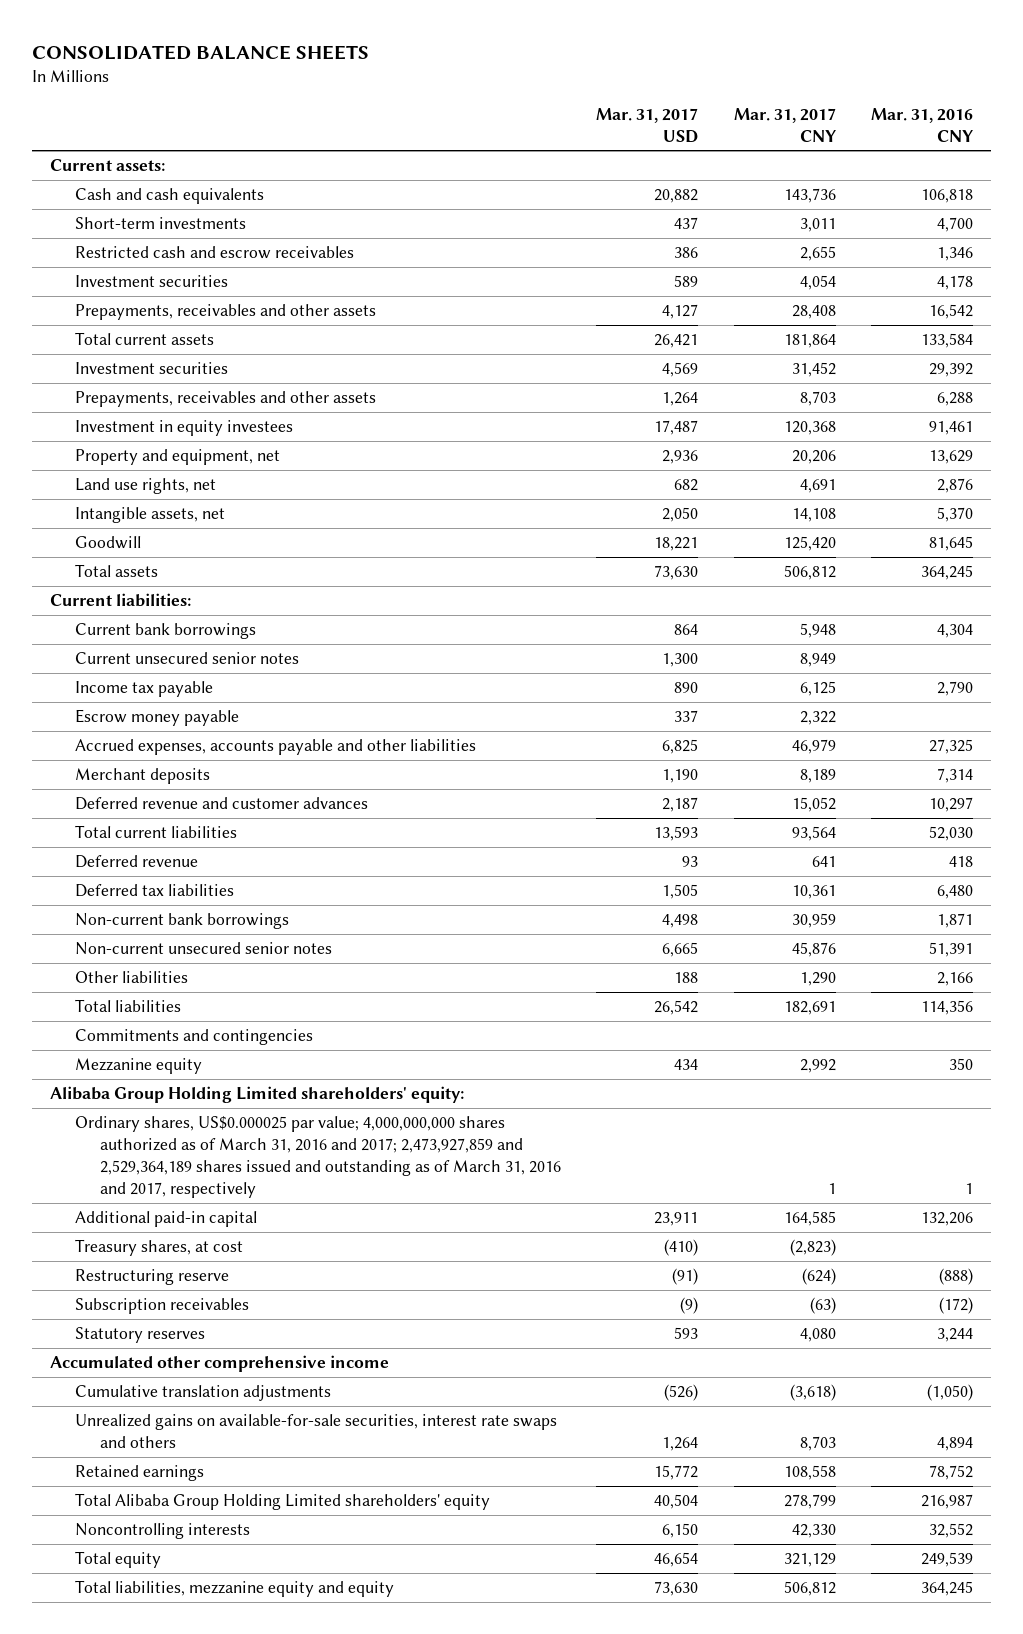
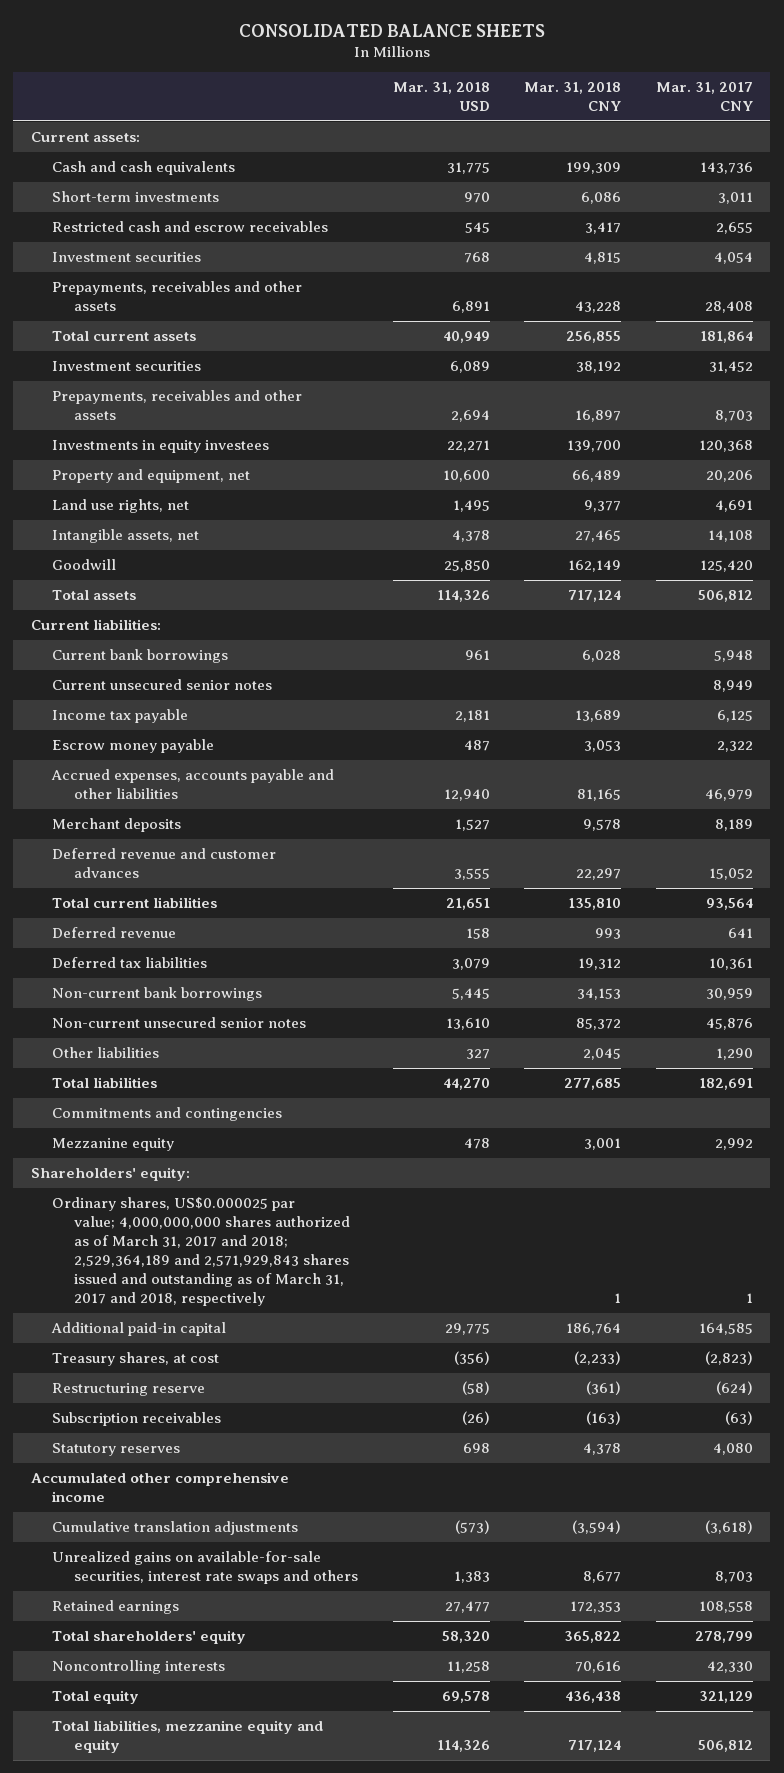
[596,107,699,143] Mar. 31, 2017 USD -> none
[870,107,973,142] Mar. 31, 2016 CNY -> none
none -> [392,81,490,112] Mar. 31, 2018 USD
none -> [524,81,622,112] Mar. 31, 2018 CNY
[74,420,293,437] Investment in equity investees -> [52,440,270,454] Investments in equity investees
[49,1086,464,1104] Alibaba Group Holding Limited shareholders' equity: -> [30,1167,190,1182] Shareholders' equity:
[74,1116,561,1199] Ordinary shares, US$0.000025 par value; 4,000,000,000 shares authorized as of March 31, 2016 and 2017; 2,473,927,859 and 2,529,364,189 shares issued and outstanding as of March 31, 2016 and 2017, respectively -> [52,1197,351,1307] Ordinary shares, US$0.000025 par value; 4,000,000,000 shares authorized as of March 31, 2017 and 2018; 2,529,364,189 and 2,571,929,843 shares issued and outstanding as of March 31, 2017 and 2018, respectively
[74,1493,490,1511] Total Alibaba Group Holding Limited shareholders' equity -> [52,1630,247,1645] Total shareholders' equity

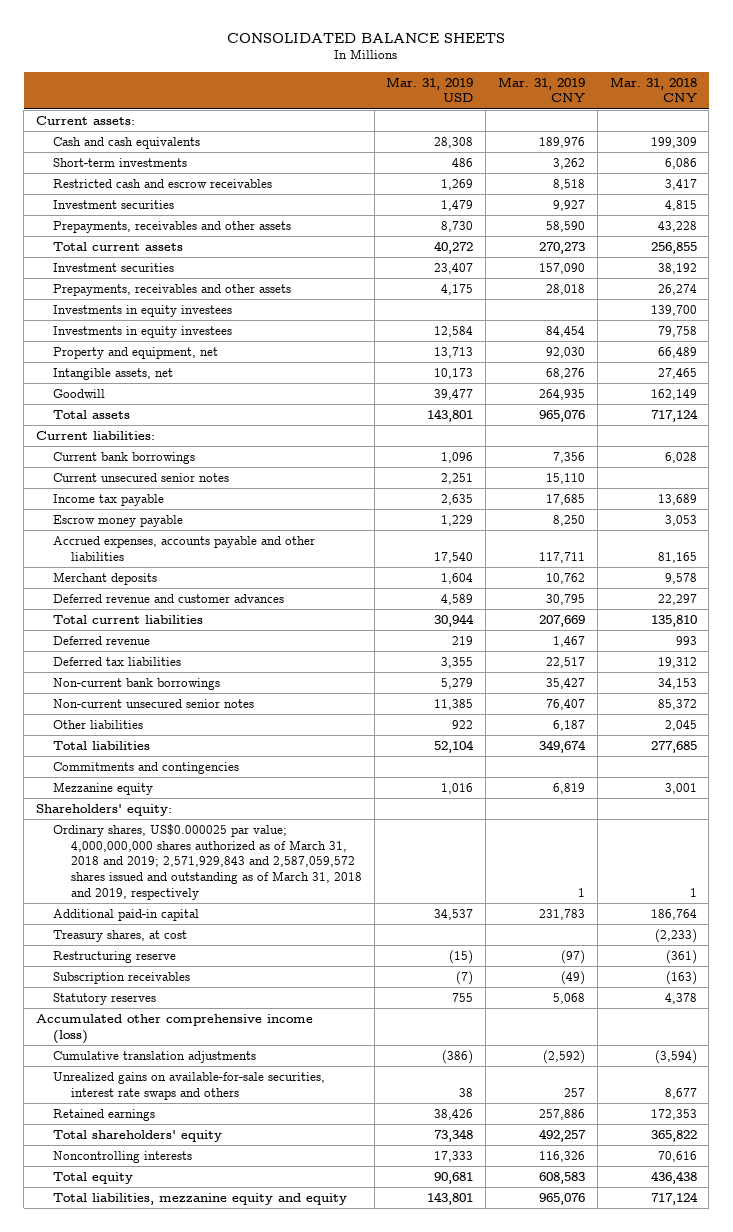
[392,81,490,112] Mar. 31, 2018 USD -> none
[656,81,754,112] Mar. 31, 2017 CNY -> none
none -> [386,76,474,103] Mar. 31, 2019 USD
none -> [497,76,585,103] Mar. 31, 2019 CNY
[575,410,622,423] 16,897 -> [657,283,697,295] 26,274
none -> [53,325,233,338] Investments in equity investees
[52,499,190,514] Land use rights, net -> none
[52,1197,351,1307] Ordinary shares, US$0.000025 par value; 4,000,000,000 shares authorized as of March 31, 2017 and 2018; 2,529,364,189 and 2,571,929,843 shares issued and outstanding as of March 31, 2017 and 2018, respectively -> [53,823,362,900] Ordinary shares, US$0.000025 par value; 4,000,000,000 shares authorized as of March 31, 2018 and 2019; 2,571,929,843 and 2,587,059,572 shares issued and outstanding as of March 31, 2018 and 2019, respectively
[30,1472,289,1503] Accumulated other comprehensive income -> [35,1013,313,1044] Accumulated other comprehensive income (loss)

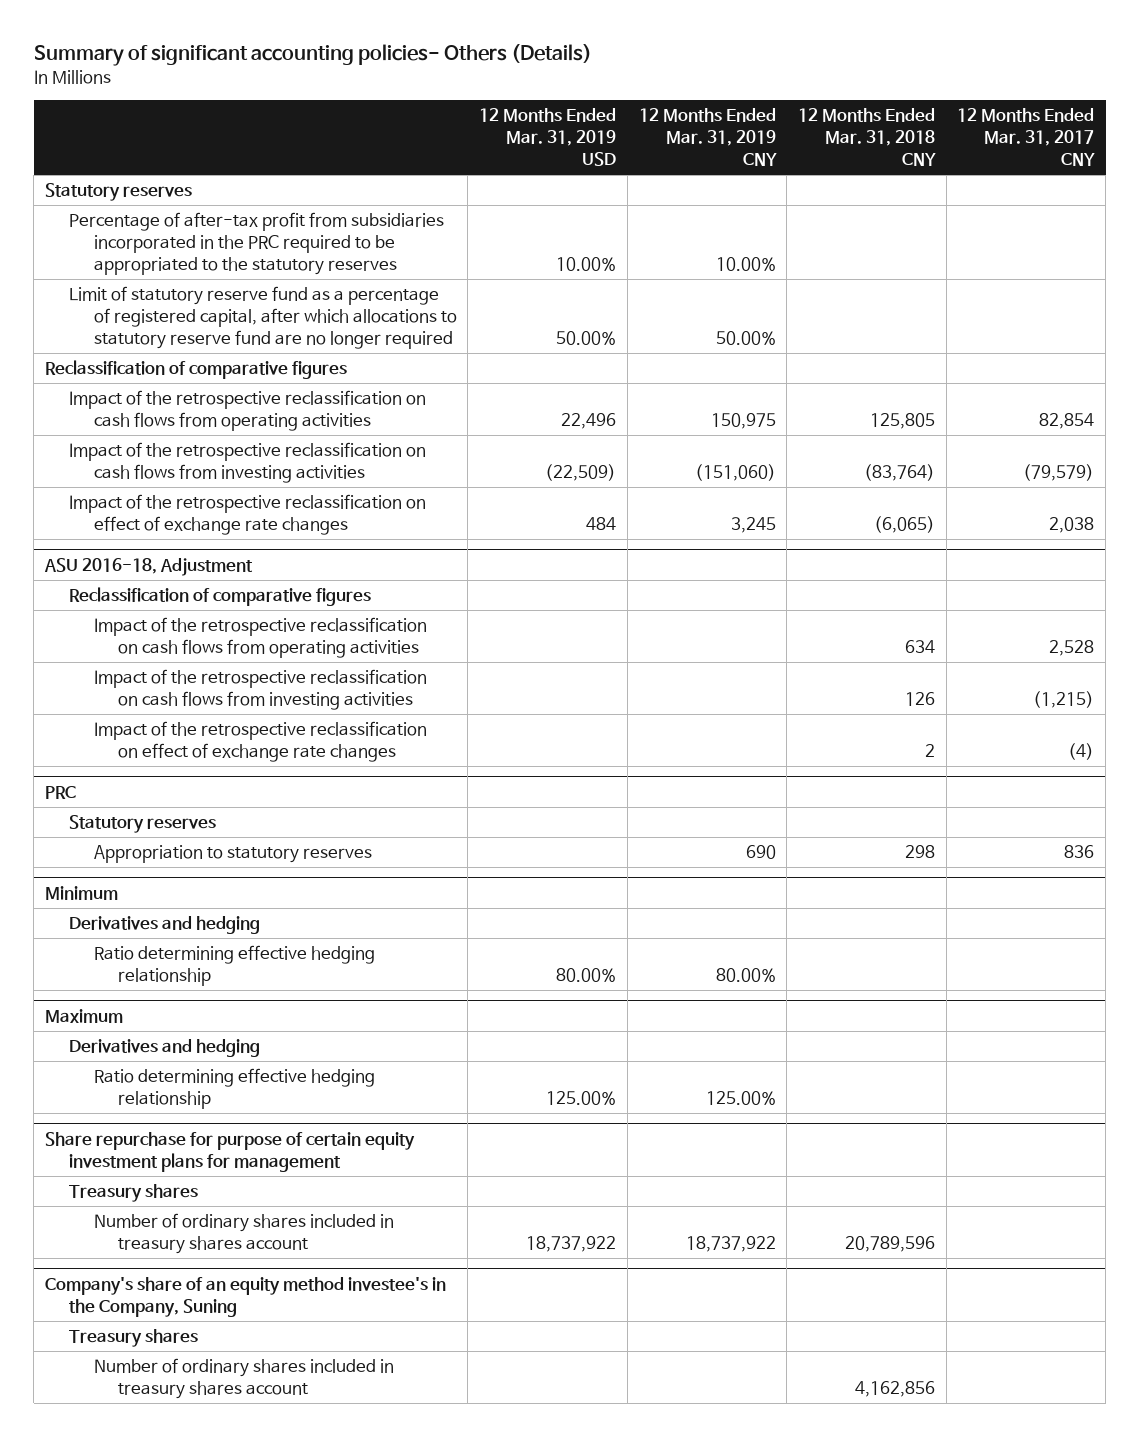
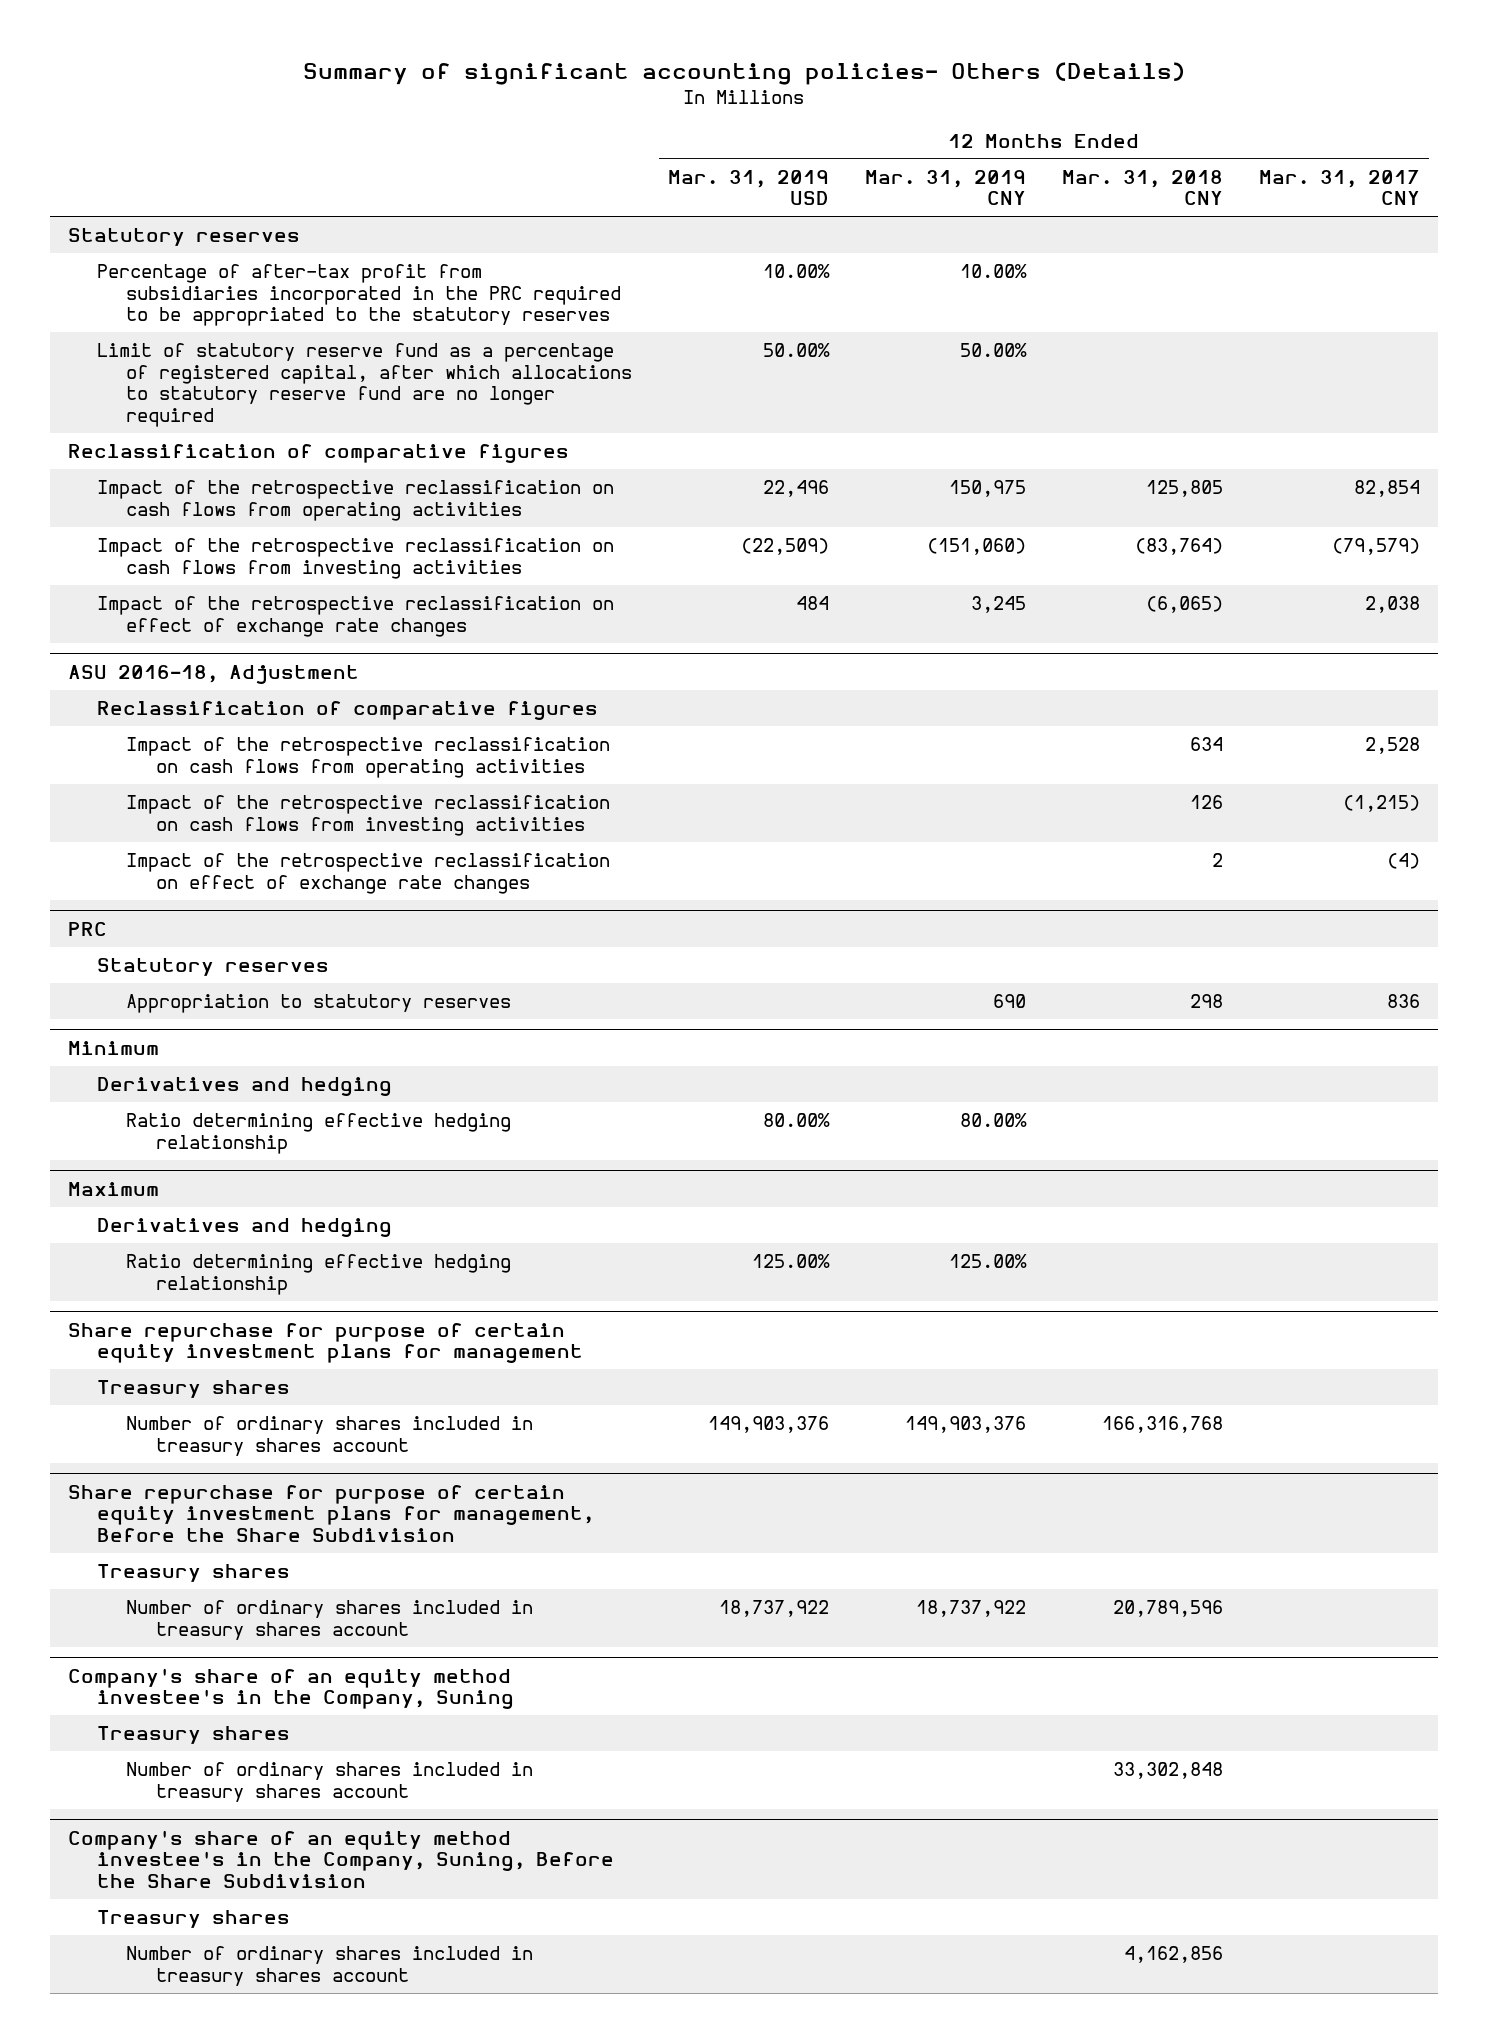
none -> [126,1416,534,1456] Number of ordinary shares included in treasury shares account
none -> [67,1484,595,1542] Share repurchase for purpose of certain equity investment plans for management, Before the Share Subdivision
none -> [97,1564,291,1583] Treasury shares
none -> [126,1762,534,1802] Number of ordinary shares included in treasury shares account
none -> [67,1829,615,1888] Company's share of an equity method investee's in the Company, Suning, Before the Share Subdivision
none -> [97,1910,291,1929] Treasury shares

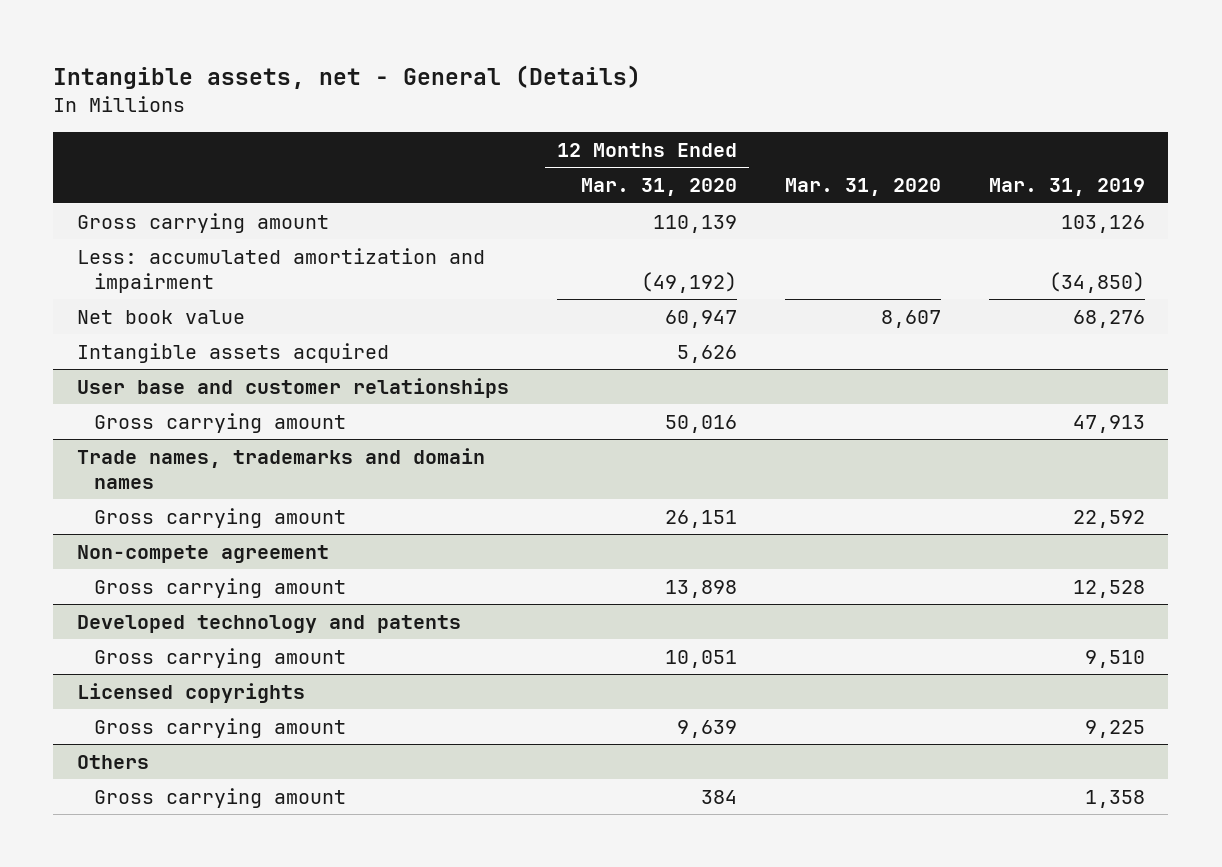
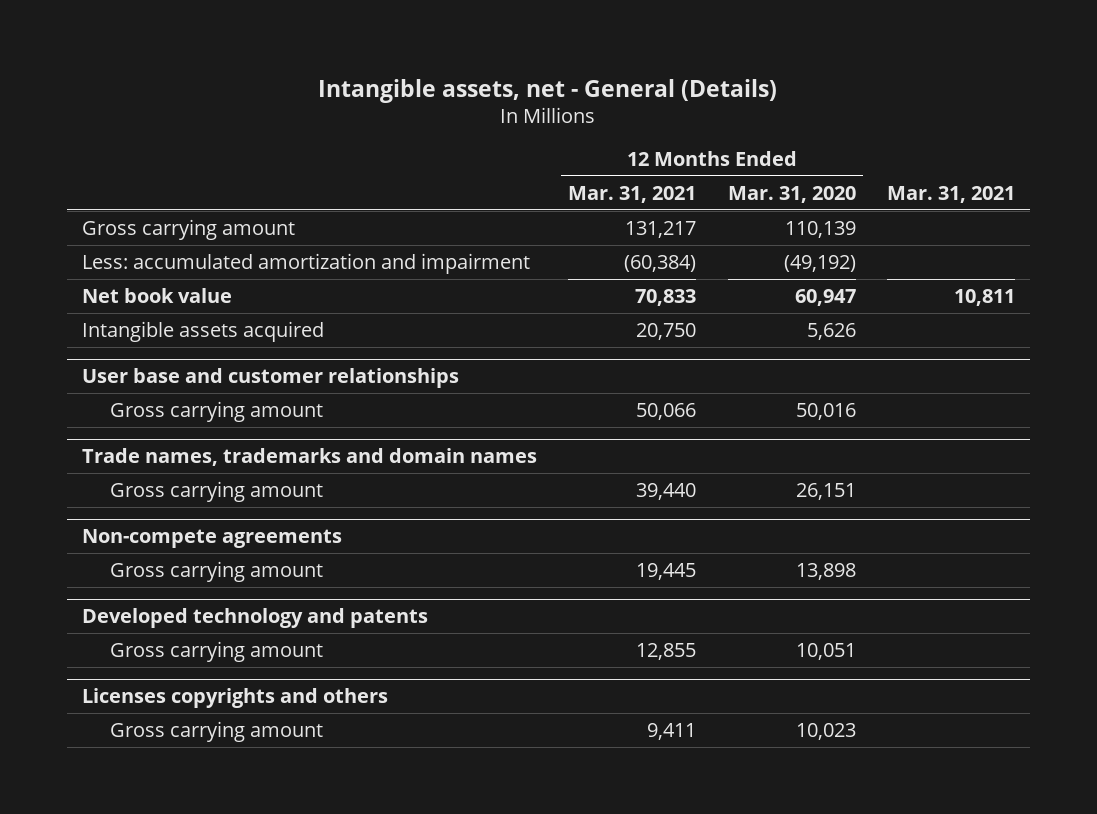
[784,178,941,197] Mar. 31, 2020 -> none
[988,178,1145,197] Mar. 31, 2019 -> none
none -> [568,185,697,203] Mar. 31, 2021
none -> [886,185,1015,203] Mar. 31, 2021
[77,545,330,564] Non-compete agreement -> [82,528,343,548] Non-compete agreements
[77,683,306,704] Licensed copyrights -> none
[77,755,150,770] Others -> none
[93,788,346,809] Gross carrying amount -> none
none -> [82,687,389,708] Licenses copyrights and others
[677,720,738,739] 9,639 -> [795,722,856,740] 10,023

